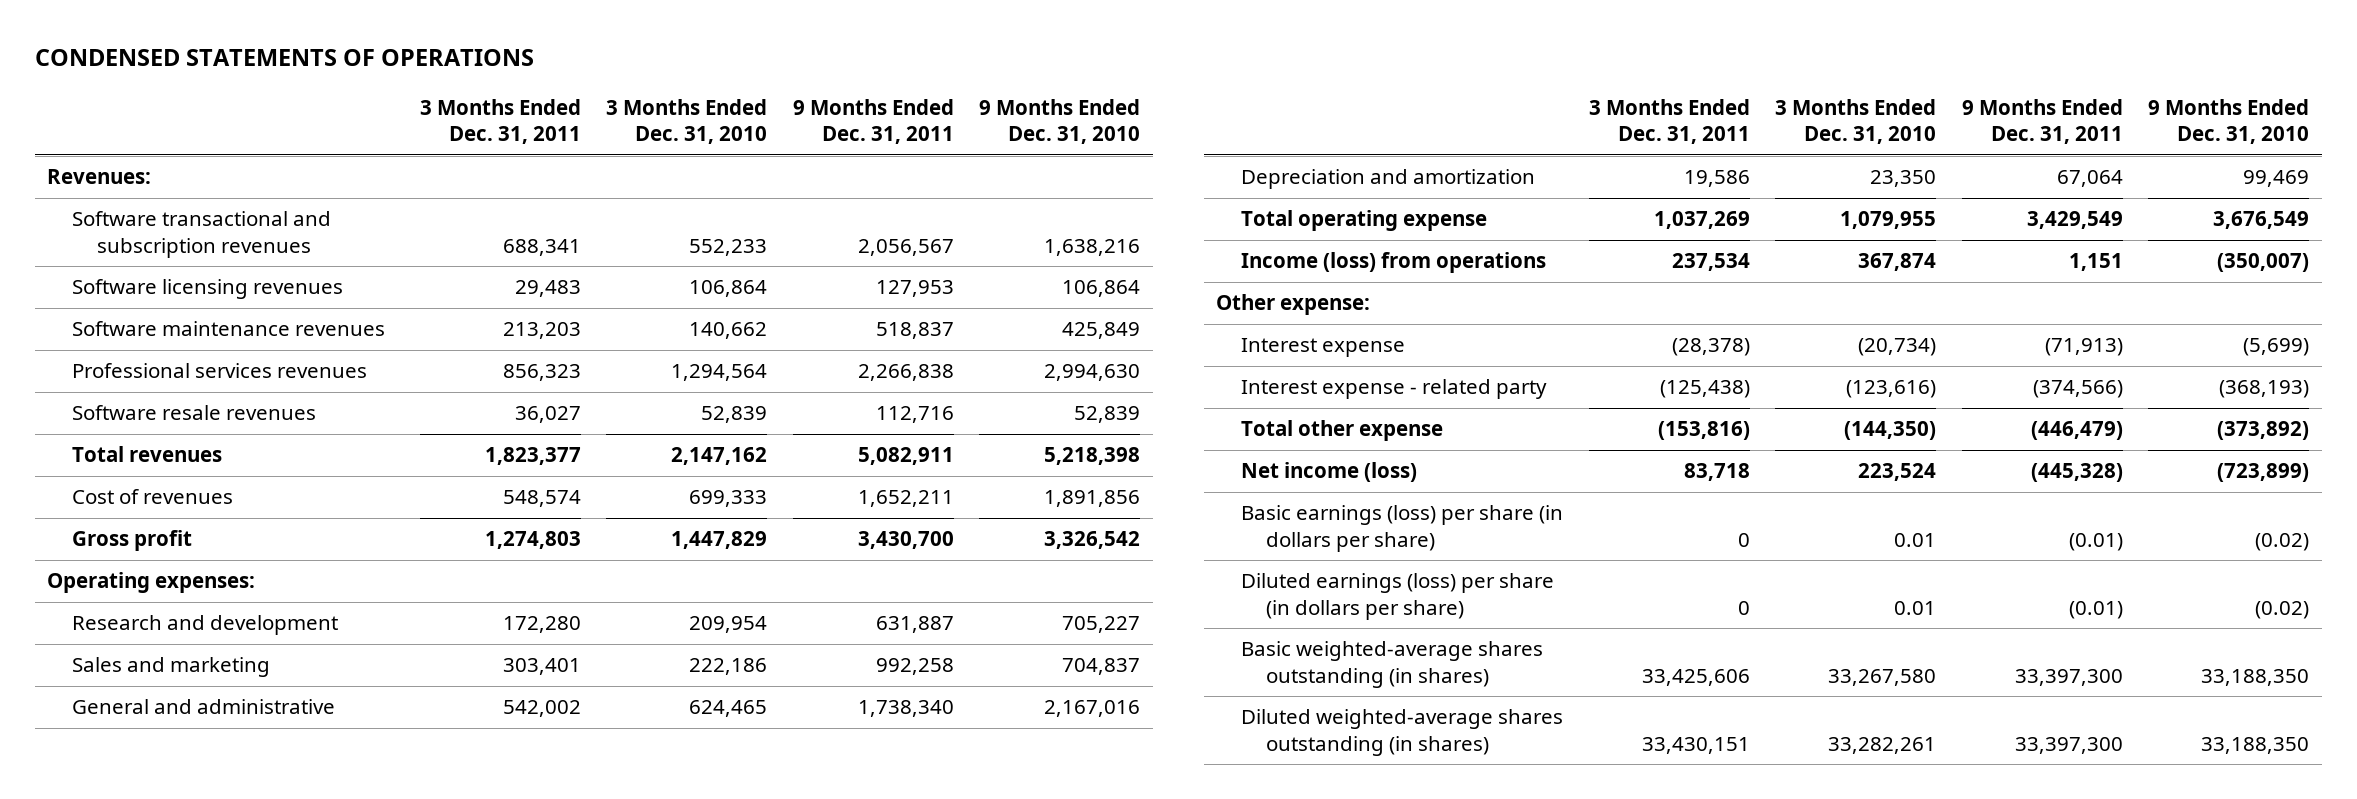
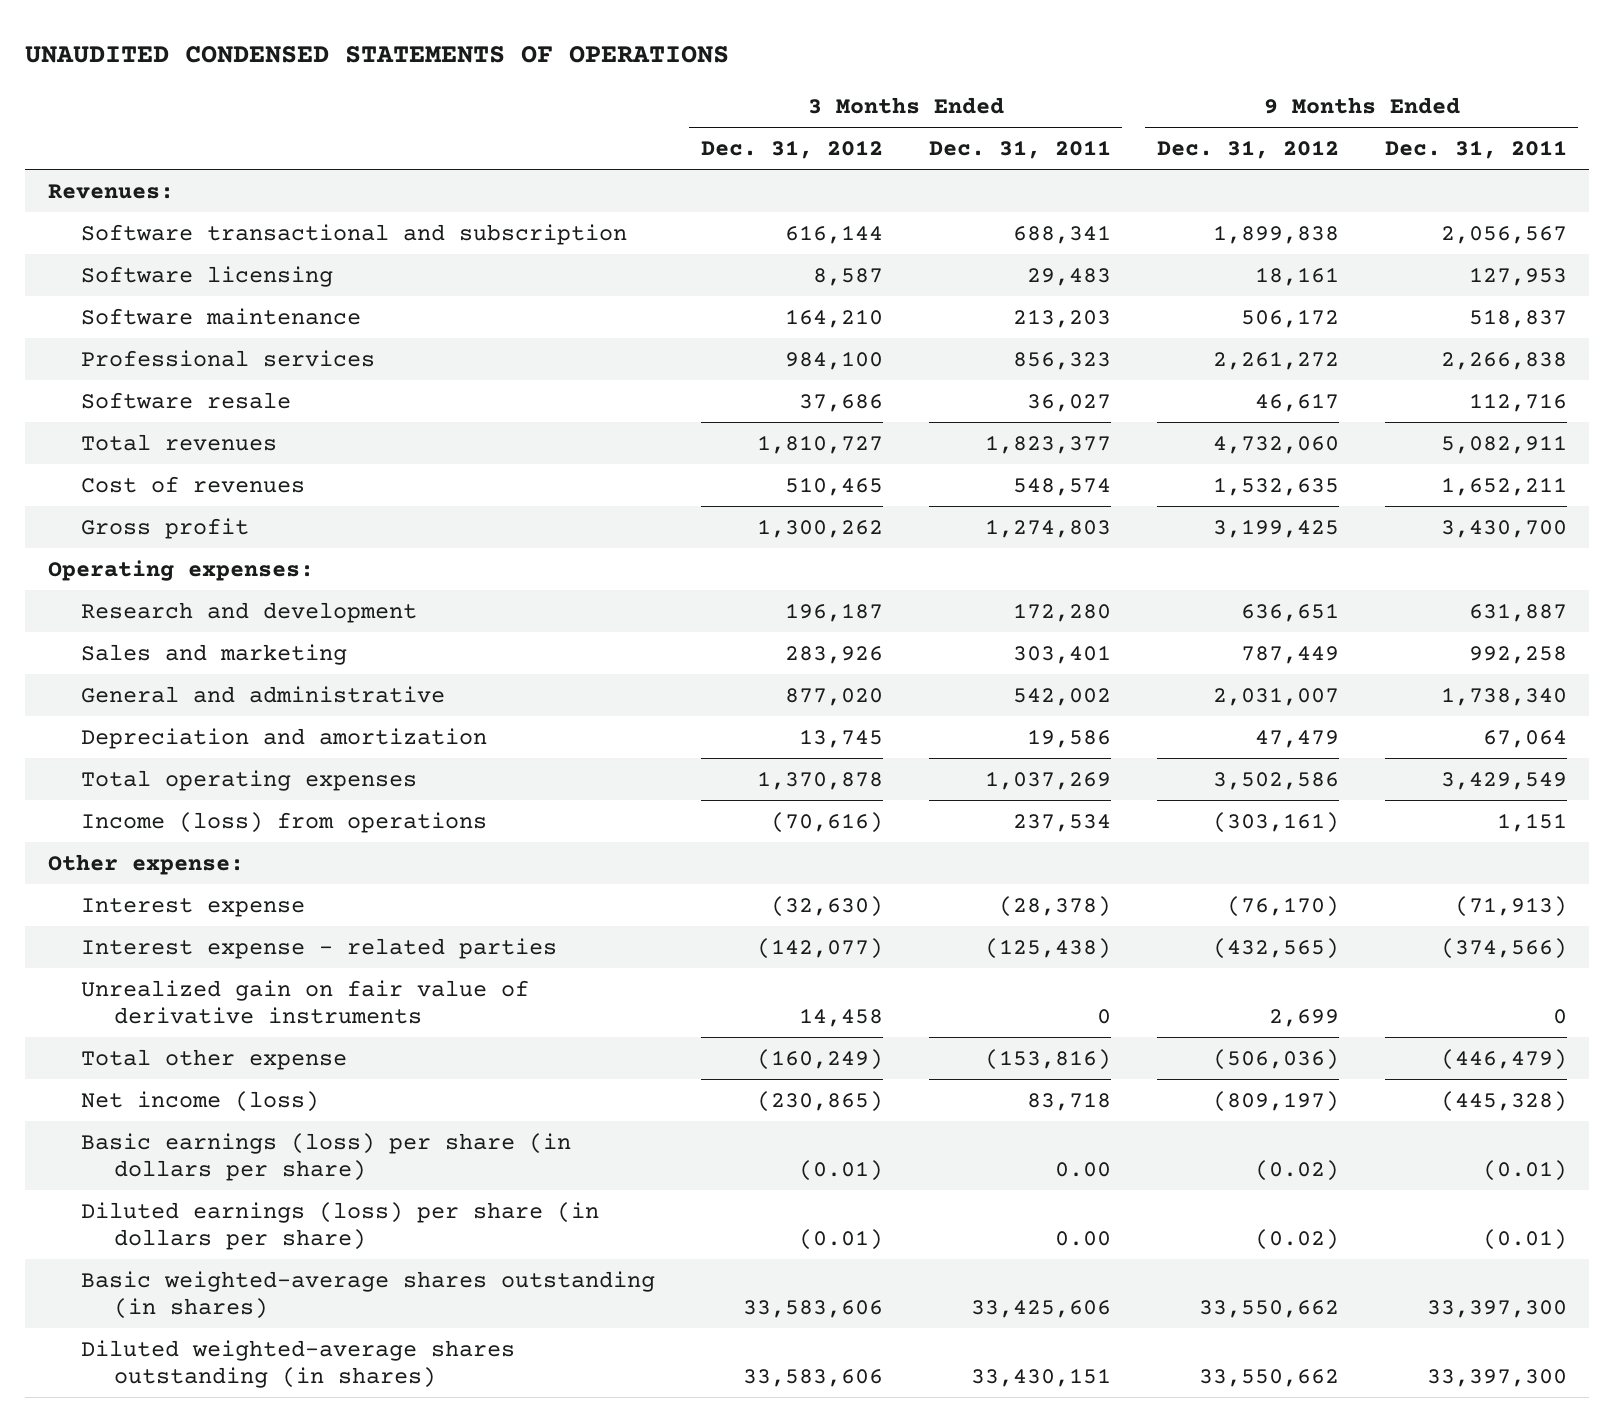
[34,49,534,67] CONDENSED STATEMENTS OF OPERATIONS -> [25,45,730,63] UNAUDITED CONDENSED STATEMENTS OF OPERATIONS
[606,98,768,144] 3 Months Ended Dec. 31, 2010 -> none
[979,98,1141,144] 9 Months Ended Dec. 31, 2010 -> none
none -> [700,139,883,159] Dec. 31, 2012
none -> [1156,139,1339,159] Dec. 31, 2012
[72,211,332,258] Software transactional and subscription revenues -> [80,223,627,245] Software transactional and subscription
[72,279,344,300] Software licensing revenues -> [80,265,333,287] Software licensing
[72,321,386,337] Software maintenance revenues -> [80,307,361,325] Software maintenance
[72,363,368,379] Professional services revenues -> [80,349,375,367] Professional services
[72,405,317,421] Software resale revenues -> [80,391,291,409] Software resale
[1241,210,1488,232] Total operating expense -> [80,769,417,791] Total operating expenses
[1241,379,1548,400] Interest expense - related party -> [80,937,557,959] Interest expense - related parties
none -> [80,979,529,1025] Unrealized gain on fair value of derivative instruments
[1737,532,1750,547] 0 -> [1054,1162,1111,1178] 0.00
[1737,600,1750,615] 0 -> [1054,1231,1111,1247] 0.00

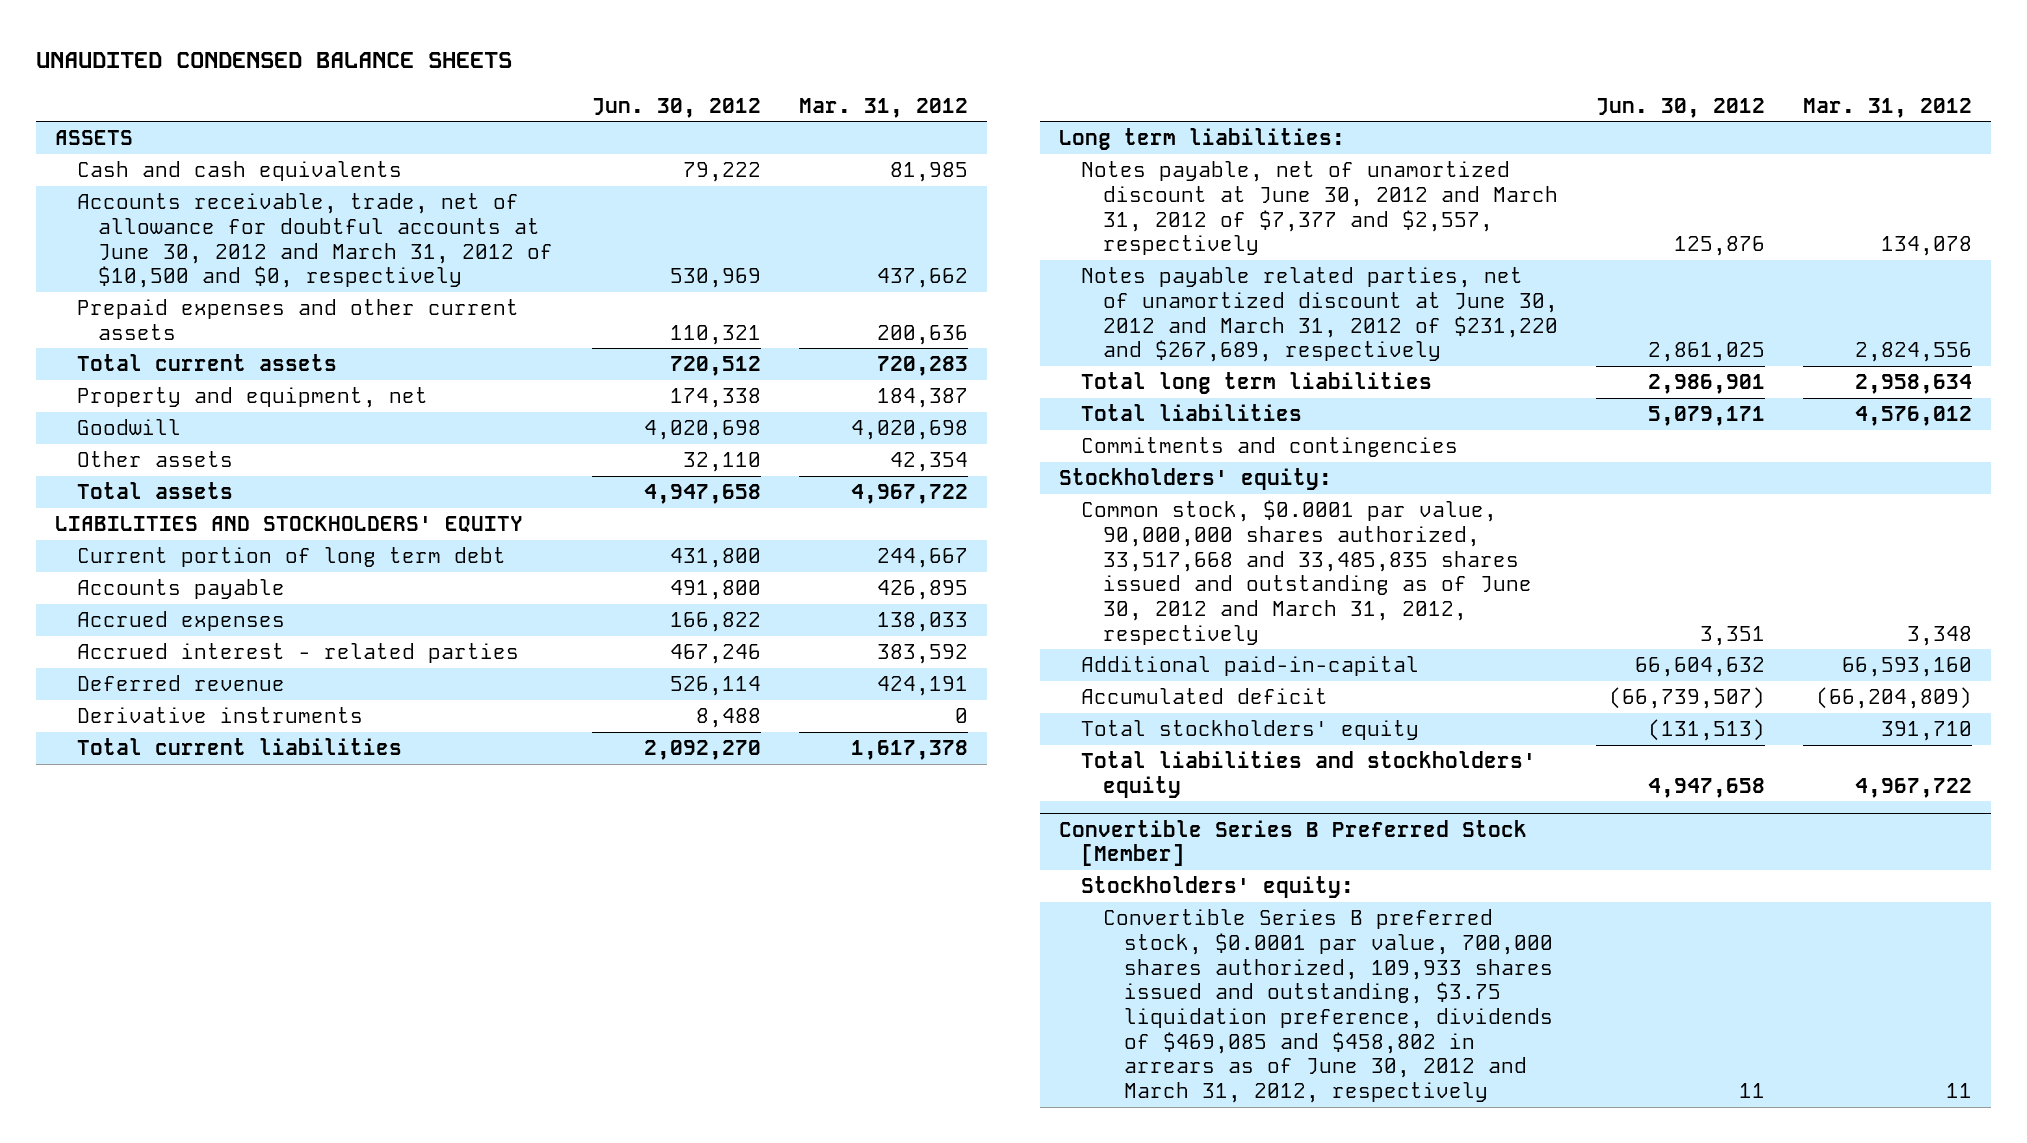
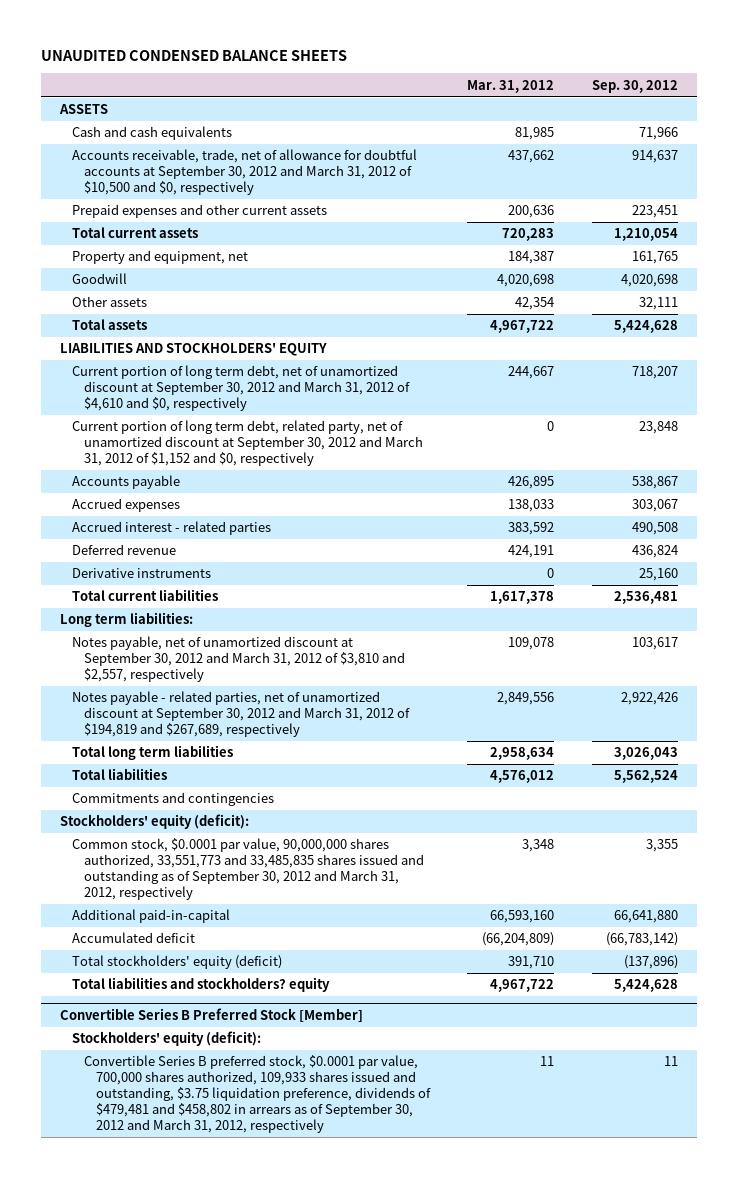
[591,97,761,118] Jun. 30, 2012 -> none
none -> [592,79,679,93] Sep. 30, 2012
[76,193,554,289] Accounts receivable, trade, net of allowance for doubtful accounts at June 30, 2012 and March 31, 2012 of $10,500 and $0, respectively -> [71,149,417,196] Accounts receivable, trade, net of allowance for doubtful accounts at September 30, 2012 and March 31, 2012 of $10,500 and $0, respectively
[76,547,506,568] Current portion of long term debt -> [71,365,410,412] Current portion of long term debt, net of unamortized discount at September 30, 2012 and March 31, 2012 of $4,610 and $0, respectively
none -> [71,420,423,467] Current portion of long term debt, related party, net of unamortized discount at September 30, 2012 and March 31, 2012 of $1,152 and $0, respectively
[1080,161,1558,256] Notes payable, net of unamortized discount at June 30, 2012 and March 31, 2012 of $7,377 and $2,557, respectively -> [71,636,405,683] Notes payable, net of unamortized discount at September 30, 2012 and March 31, 2012 of $3,810 and $2,557, respectively
[1880,236,1972,257] 134,078 -> [508,637,555,651] 109,078
[1080,267,1558,363] Notes payable related parties, net of unamortized discount at June 30, 2012 and March 31, 2012 of $231,220 and $267,689, respectively -> [71,691,410,738] Notes payable - related parties, net of unamortized discount at September 30, 2012 and March 31, 2012 of $194,819 and $267,689, respectively
[1854,342,1972,363] 2,824,556 -> [497,692,555,706] 2,849,556
[1058,468,1332,491] Stockholders' equity: -> [59,814,249,830] Stockholders' equity (deficit):
[1080,500,1532,645] Common stock, $0.0001 par value, 90,000,000 shares authorized, 33,517,668 and 33,485,835 shares issued and outstanding as of June 30, 2012 and March 31, 2012, respectively -> [71,838,424,901] Common stock, $0.0001 par value, 90,000,000 shares authorized, 33,551,773 and 33,485,835 shares issued and outstanding as of September 30, 2012 and March 31, 2012, respectively
[1080,720,1419,741] Total stockholders' equity -> [71,955,282,970] Total stockholders' equity (deficit)
[1080,751,1536,798] Total liabilities and stockholders' equity -> [71,977,330,993] Total liabilities and stockholders? equity
[1080,876,1354,899] Stockholders' equity: -> [71,1031,261,1047] Stockholders' equity (deficit):
[1102,909,1554,1104] Convertible Series B preferred stock, $0.0001 par value, 700,000 shares authorized, 109,933 shares issued and outstanding, $3.75 liquidation preference, dividends of $469,085 and $458,802 in arrears as of June 30, 2012 and March 31, 2012, respectively -> [83,1055,431,1134] Convertible Series B preferred stock, $0.0001 par value, 700,000 shares authorized, 109,933 shares issued and outstanding, $3.75 liquidation preference, dividends of $479,481 and $458,802 in arrears as of September 30, 2012 and March 31, 2012, respectively

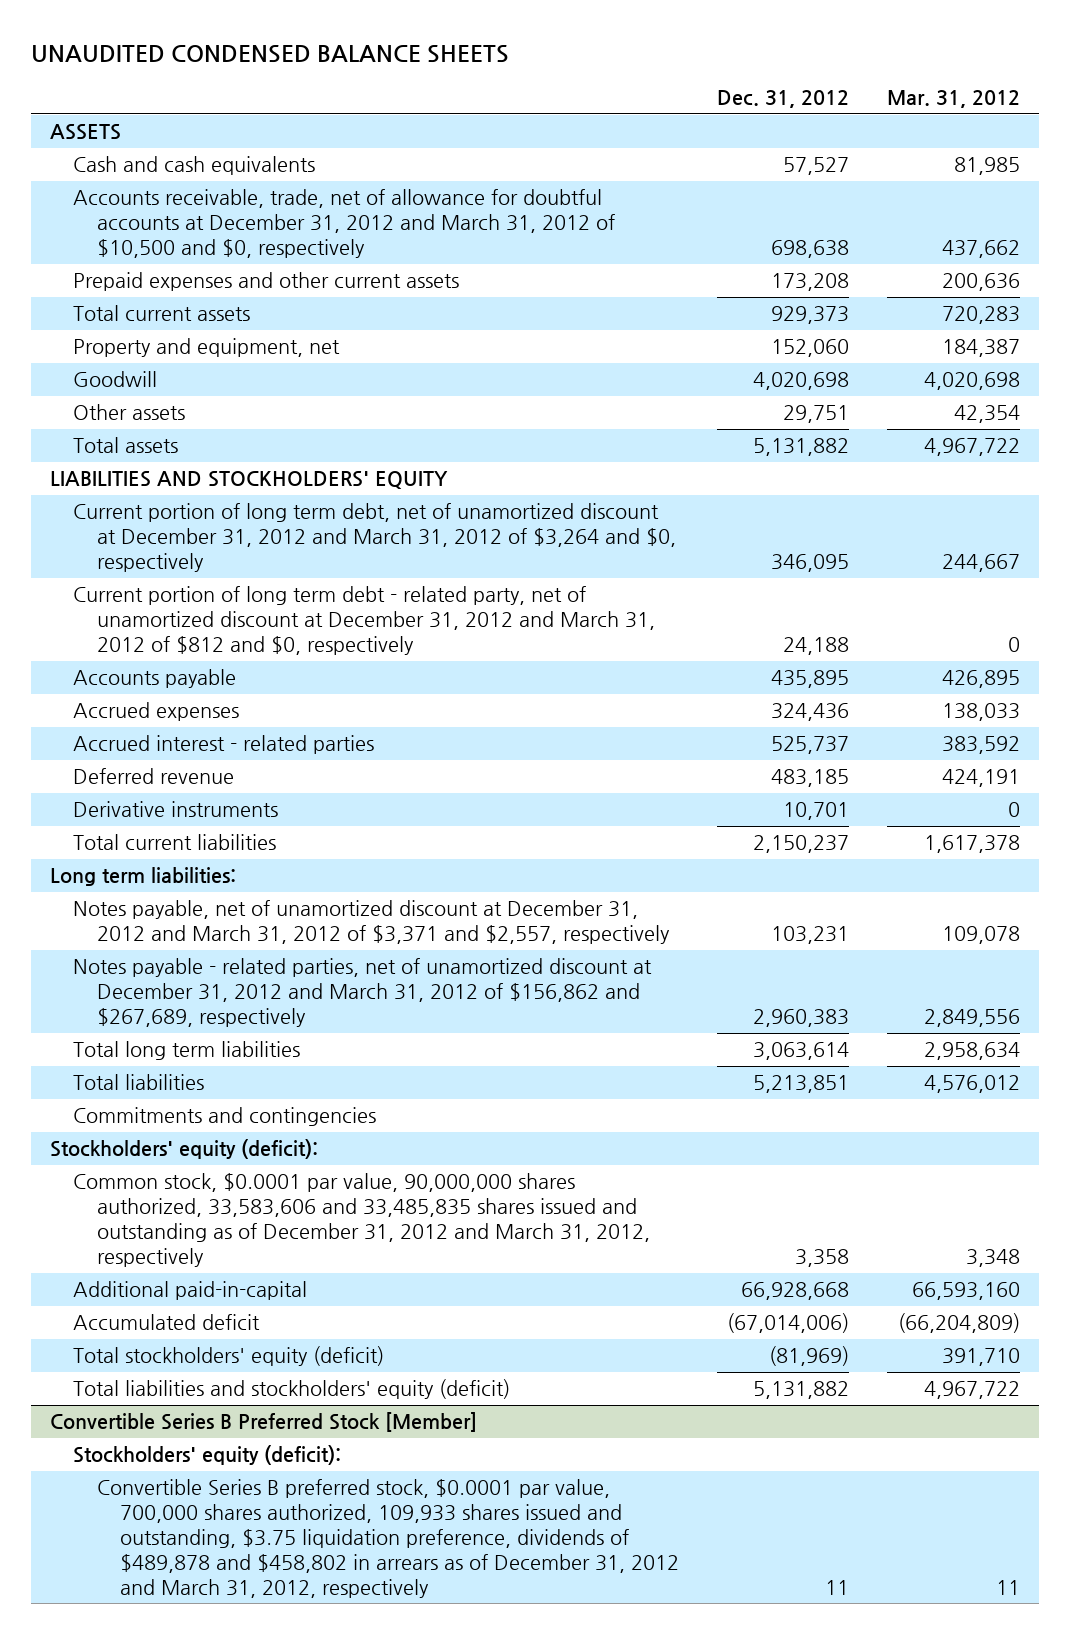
[592,79,679,93] Sep. 30, 2012 -> none
none -> [717,90,850,109] Dec. 31, 2012
[71,149,417,196] Accounts receivable, trade, net of allowance for doubtful accounts at September 30, 2012 and March 31, 2012 of $10,500 and $0, respectively -> [73,189,615,259] Accounts receivable, trade, net of allowance for doubtful accounts at December 31, 2012 and March 31, 2012 of $10,500 and $0, respectively
[71,365,410,412] Current portion of long term debt, net of unamortized discount at September 30, 2012 and March 31, 2012 of $4,610 and $0, respectively -> [73,503,676,573] Current portion of long term debt, net of unamortized discount at December 31, 2012 and March 31, 2012 of $3,264 and $0, respectively
[71,420,423,467] Current portion of long term debt, related party, net of unamortized discount at September 30, 2012 and March 31, 2012 of $1,152 and $0, respectively -> [73,586,655,656] Current portion of long term debt - related party, net of unamortized discount at December 31, 2012 and March 31, 2012 of $812 and $0, respectively
[71,636,405,683] Notes payable, net of unamortized discount at September 30, 2012 and March 31, 2012 of $3,810 and $2,557, respectively -> [73,900,670,945] Notes payable, net of unamortized discount at December 31, 2012 and March 31, 2012 of $3,371 and $2,557, respectively
[71,691,410,738] Notes payable - related parties, net of unamortized discount at September 30, 2012 and March 31, 2012 of $194,819 and $267,689, respectively -> [73,958,653,1028] Notes payable - related parties, net of unamortized discount at December 31, 2012 and March 31, 2012 of $156,862 and $267,689, respectively
[71,838,424,901] Common stock, $0.0001 par value, 90,000,000 shares authorized, 33,551,773 and 33,485,835 shares issued and outstanding as of September 30, 2012 and March 31, 2012, respectively -> [73,1173,650,1267] Common stock, $0.0001 par value, 90,000,000 shares authorized, 33,583,606 and 33,485,835 shares issued and outstanding as of December 31, 2012 and March 31, 2012, respectively
[71,977,330,993] Total liabilities and stockholders? equity -> [73,1379,511,1400] Total liabilities and stockholders' equity (deficit)
[83,1055,431,1134] Convertible Series B preferred stock, $0.0001 par value, 700,000 shares authorized, 109,933 shares issued and outstanding, $3.75 liquidation preference, dividends of $479,481 and $458,802 in arrears as of September 30, 2012 and March 31, 2012, respectively -> [96,1479,680,1598] Convertible Series B preferred stock, $0.0001 par value, 700,000 shares authorized, 109,933 shares issued and outstanding, $3.75 liquidation preference, dividends of $489,878 and $458,802 in arrears as of December 31, 2012 and March 31, 2012, respectively

